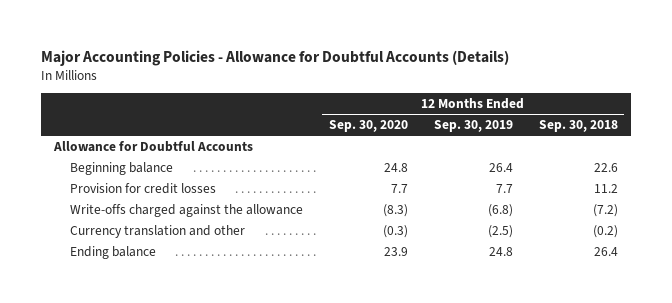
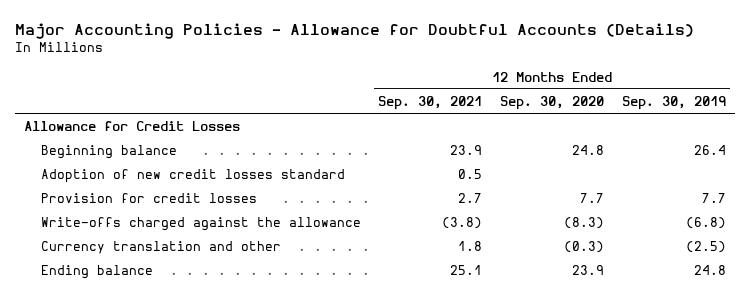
[538,120,618,133] Sep. 30, 2018 -> none
none -> [378,95,483,110] Sep. 30, 2021
[53,140,254,152] Allowance for Doubtful Accounts -> [24,120,241,131] Allowance for Credit Losses
none -> [40,168,345,183] Adoption of new credit losses standard

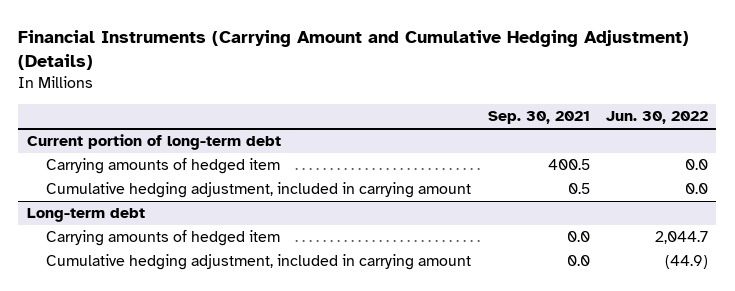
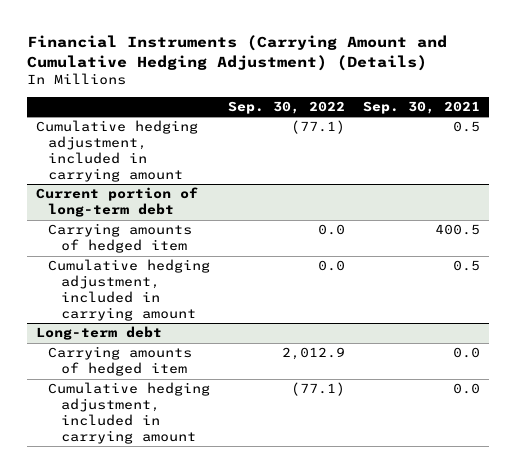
[606,111,709,125] Jun. 30, 2022 -> none
none -> [228,101,346,115] Sep. 30, 2022
none -> [35,120,198,183] Cumulative hedging adjustment, included in carrying amount

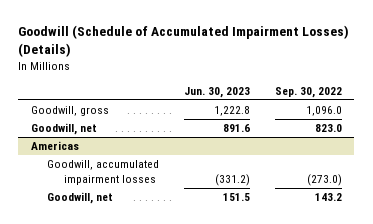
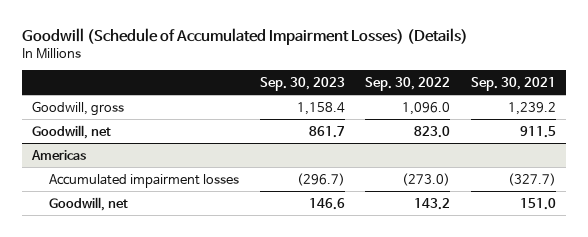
[184,87,251,99] Jun. 30, 2023 -> none
none -> [259,76,345,91] Sep. 30, 2023
none -> [471,76,557,91] Sep. 30, 2021
[47,160,160,185] Goodwill, accumulated impairment losses -> [49,173,240,188] Accumulated impairment losses

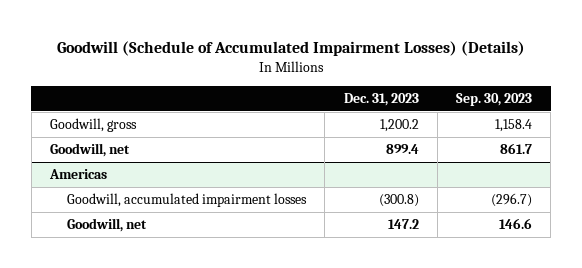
[365,76,451,91] Sep. 30, 2022 -> none
[471,76,557,91] Sep. 30, 2021 -> none
none -> [343,93,419,107] Dec. 31, 2023
[49,173,240,188] Accumulated impairment losses -> [67,193,308,208] Goodwill, accumulated impairment losses

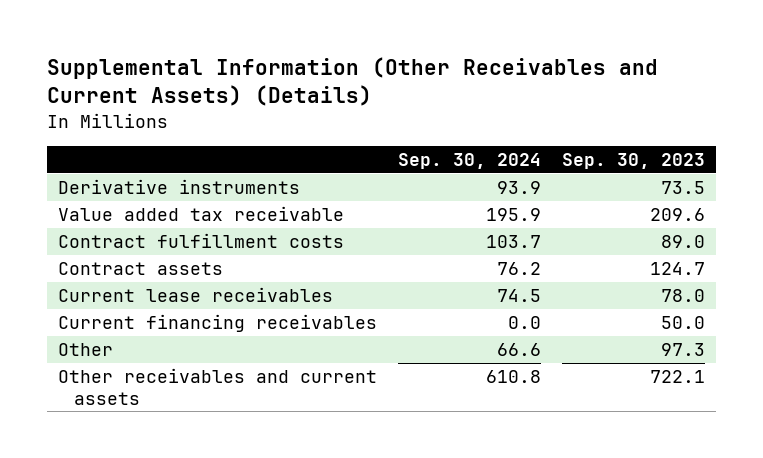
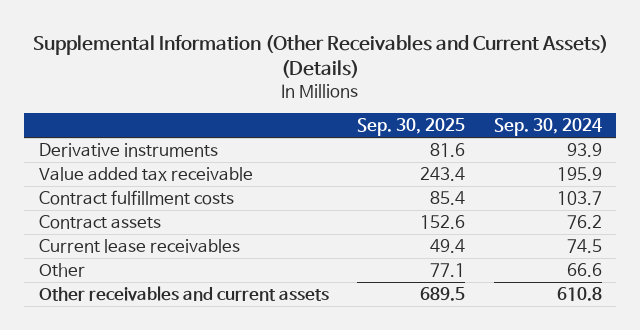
[562,153,706,170] Sep. 30, 2023 -> none
none -> [357,118,466,137] Sep. 30, 2025
[57,314,377,333] Current financing receivables -> none

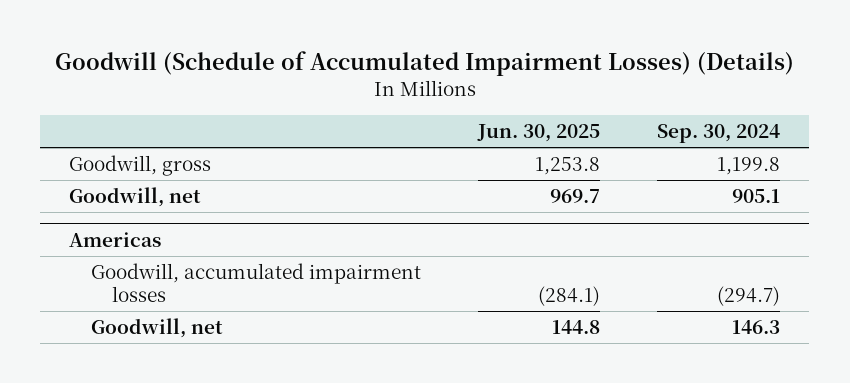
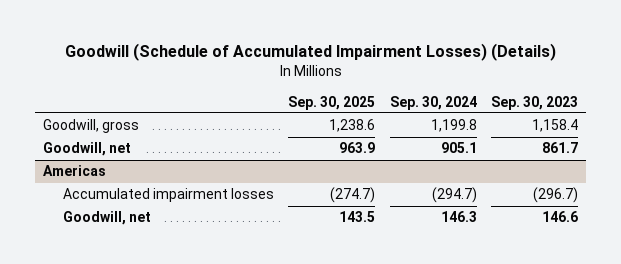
[477,124,601,143] Jun. 30, 2025 -> none
none -> [288,95,376,110] Sep. 30, 2025
none -> [491,95,579,110] Sep. 30, 2023
[90,263,421,303] Goodwill, accumulated impairment losses -> [62,188,274,203] Accumulated impairment losses

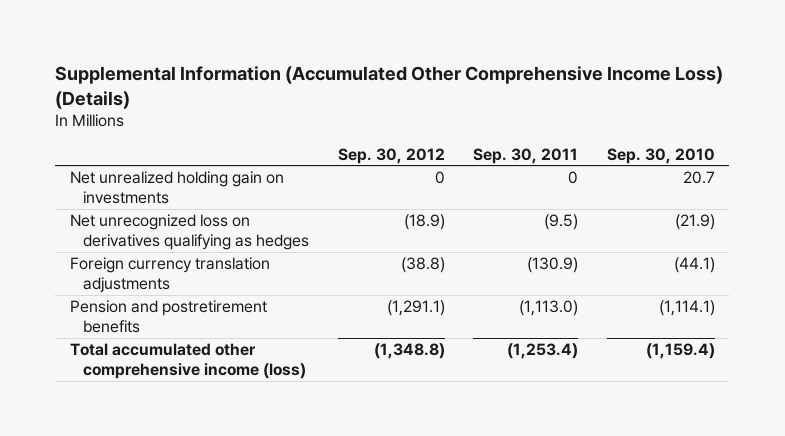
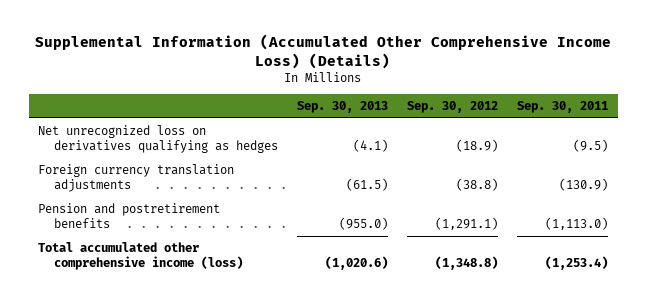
[607,147,716,164] Sep. 30, 2010 -> none
none -> [296,101,388,114] Sep. 30, 2013
[69,171,284,204] Net unrealized holding gain on investments -> none

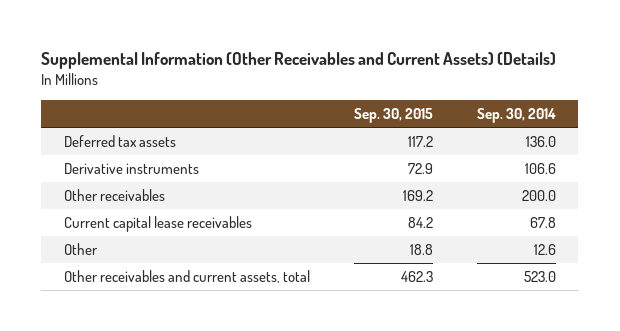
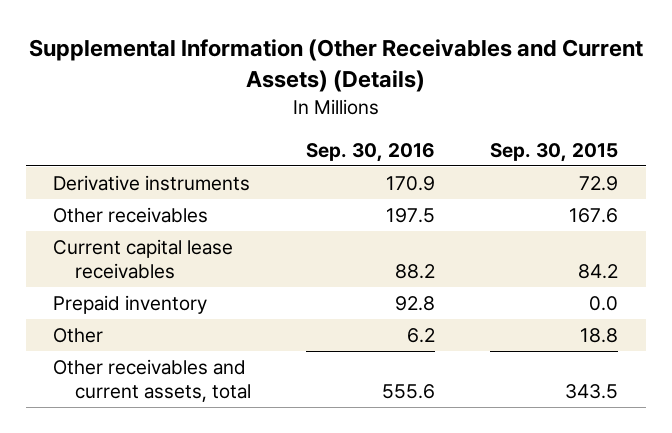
[477,107,557,123] Sep. 30, 2014 -> none
none -> [305,142,435,162] Sep. 30, 2016
[63,135,176,148] Deferred tax assets -> none
[402,190,433,202] 169.2 -> [569,208,619,224] 167.6
none -> [53,295,208,315] Prepaid inventory
[400,271,433,283] 462.3 -> [565,383,619,399] 343.5

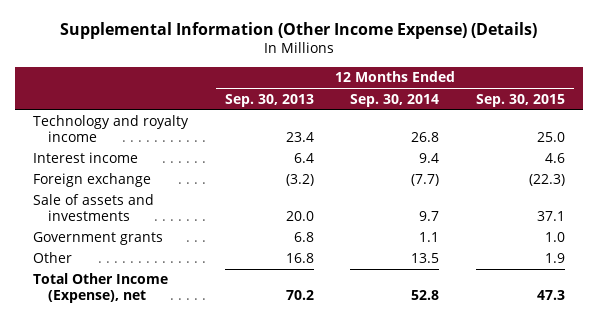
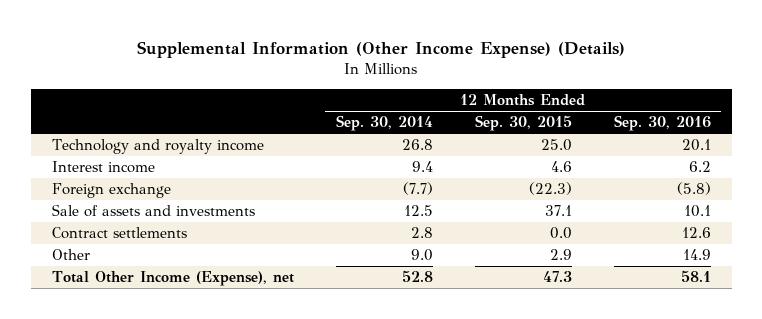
[224,93,314,107] Sep. 30, 2013 -> none
none -> [613,115,711,132] Sep. 30, 2016
[33,232,164,246] Government grants -> none
[419,210,440,221] 9.7 -> [403,205,433,217] 12.5
none -> [51,227,187,240] Contract settlements
[411,253,440,264] 13.5 -> [410,249,433,262] 9.0
[545,253,566,264] 1.9 -> [549,249,572,261] 2.9

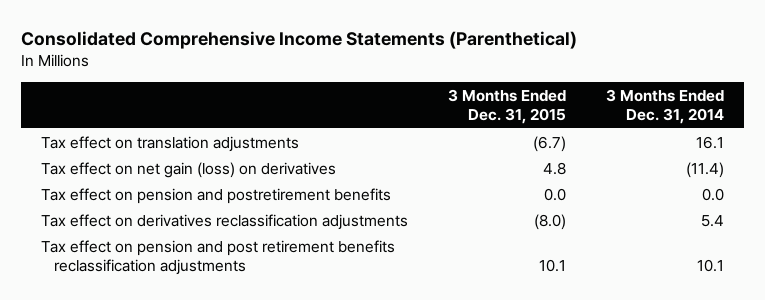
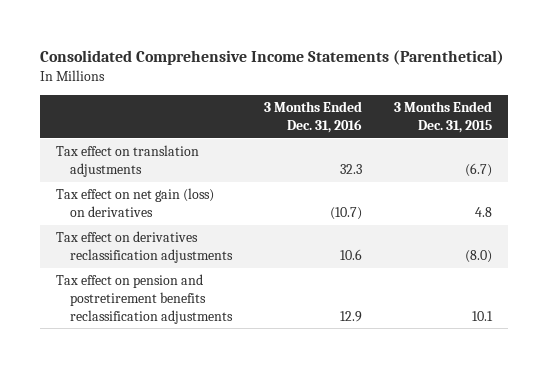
[605,88,724,125] 3 Months Ended Dec. 31, 2014 -> none
none -> [264,101,363,133] 3 Months Ended Dec. 31, 2016
[41,187,392,204] Tax effect on pension and postretirement benefits -> none
[41,239,396,276] Tax effect on pension and post retirement benefits reclassification adjustments -> [56,274,233,324] Tax effect on pension and postretirement benefits reclassification adjustments

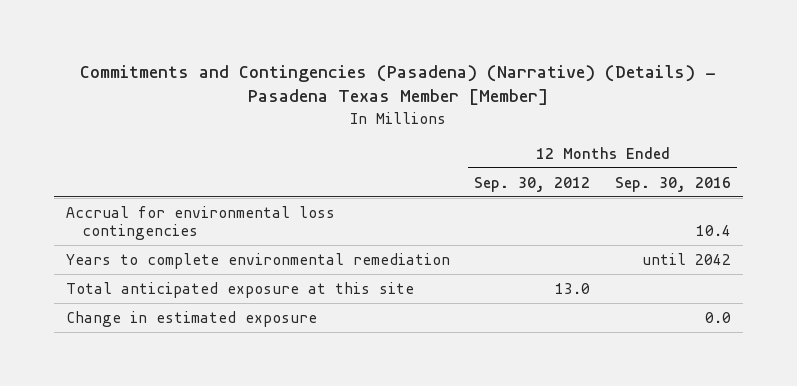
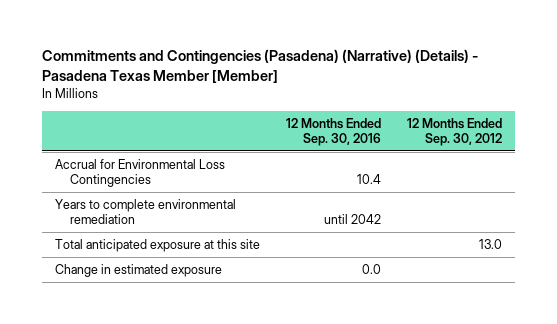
[65,205,335,241] Accrual for environmental loss contingencies -> [54,159,225,188] Accrual for Environmental Loss Contingencies

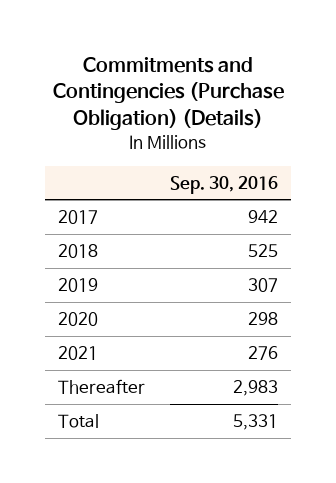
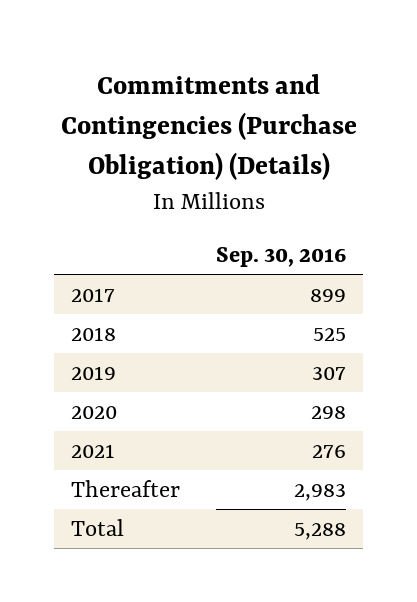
[248,209,279,223] 942 -> [309,289,346,303] 899
[233,413,279,430] 5,331 -> [293,523,346,541] 5,288

